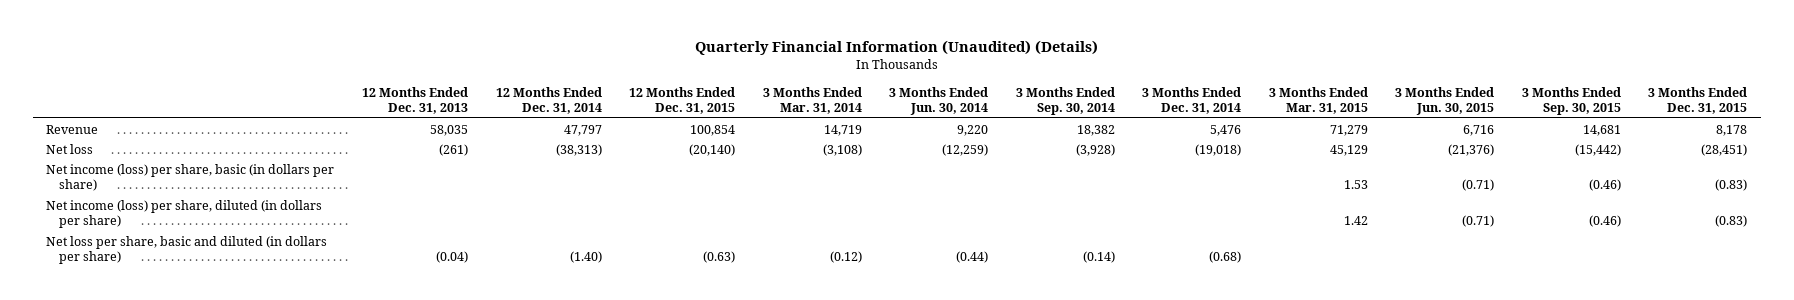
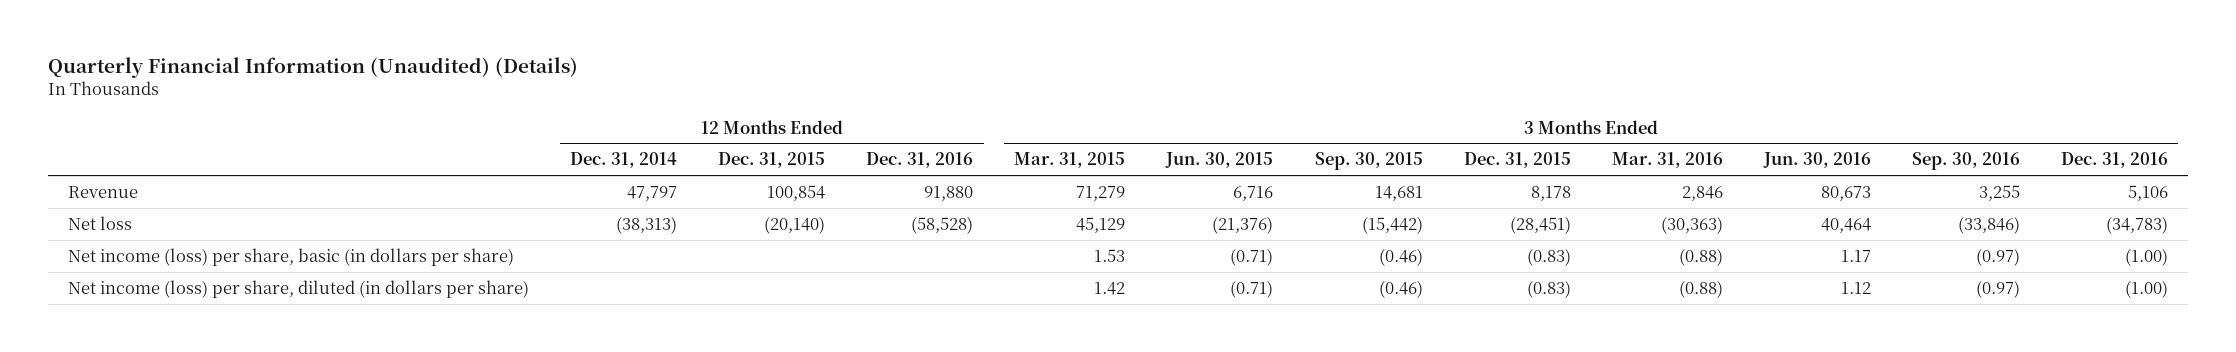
[361,86,468,114] 12 Months Ended Dec. 31, 2013 -> none
[762,86,862,114] 3 Months Ended Mar. 31, 2014 -> none
[889,86,989,115] 3 Months Ended Jun. 30, 2014 -> none
[1015,86,1115,115] 3 Months Ended Sep. 30, 2014 -> none
[1142,86,1242,114] 3 Months Ended Dec. 31, 2014 -> none
none -> [866,152,974,169] Dec. 31, 2016
none -> [1611,152,1723,169] Mar. 31, 2016
none -> [1762,152,1871,169] Jun. 30, 2016
none -> [1911,152,2020,171] Sep. 30, 2016
none -> [2060,152,2168,169] Dec. 31, 2016
[46,235,328,265] Net loss per share, basic and diluted (in dollars per share) -> none

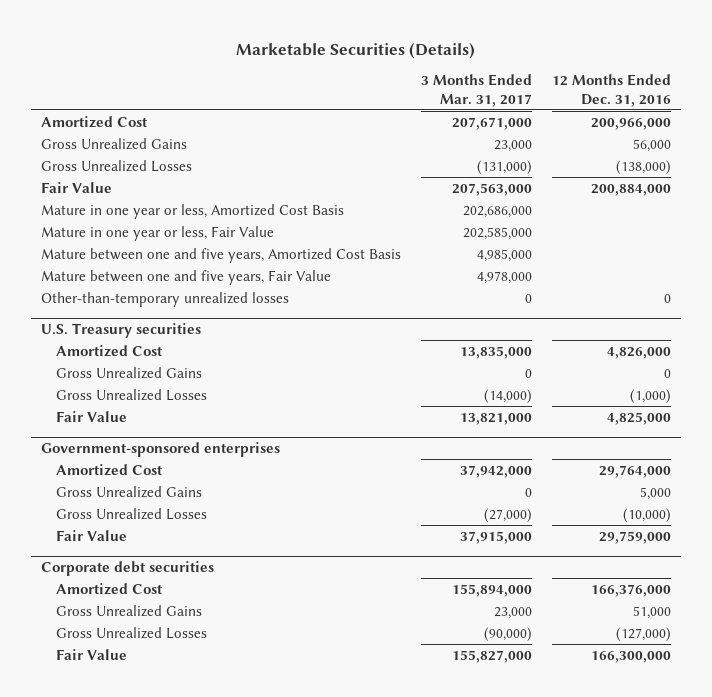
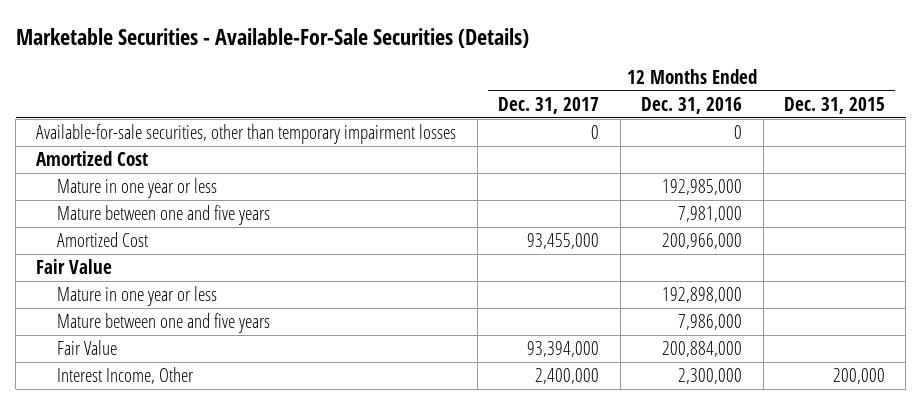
[236,41,476,59] Marketable Securities (Details) -> [15,27,529,48] Marketable Securities - Available-For-Sale Securities (Details)
[421,74,533,107] 3 Months Ended Mar. 31, 2017 -> none
none -> [498,96,600,114] Dec. 31, 2017
none -> [784,96,886,114] Dec. 31, 2015
none -> [36,124,457,145] Available-for-sale securities, other than temporary impairment losses
none -> [36,151,149,167] Amortized Cost
none -> [57,178,218,199] Mature in one year or less
none -> [57,205,271,226] Mature between one and five years
[41,137,188,150] Gross Unrealized Gains -> none
[41,159,193,172] Gross Unrealized Losses -> none
none -> [36,259,113,275] Fair Value
none -> [57,286,218,307] Mature in one year or less
none -> [57,313,271,334] Mature between one and five years
[41,203,345,219] Mature in one year or less, Amortized Cost Basis -> none
[41,225,275,241] Mature in one year or less, Fair Value -> none
[41,247,402,263] Mature between one and five years, Amortized Cost Basis -> none
[41,269,332,285] Mature between one and five years, Fair Value -> none
[41,291,290,307] Other-than-temporary unrealized losses -> none
[41,323,202,339] U.S. Treasury securities -> none
[55,344,163,357] Amortized Cost -> none
[55,366,202,379] Gross Unrealized Gains -> none
[55,388,207,401] Gross Unrealized Losses -> none
[55,410,127,422] Fair Value -> none
[41,442,281,458] Government-sponsored enterprises -> none
[55,463,163,476] Amortized Cost -> none
[55,485,202,498] Gross Unrealized Gains -> none
[55,507,207,520] Gross Unrealized Losses -> none
[55,529,127,541] Fair Value -> none
[41,561,215,577] Corporate debt securities -> none
[55,582,163,595] Amortized Cost -> none
[55,604,202,617] Gross Unrealized Gains -> none
[55,626,207,639] Gross Unrealized Losses -> none
[55,648,127,660] Fair Value -> none
none -> [57,367,195,385] Interest Income, Other

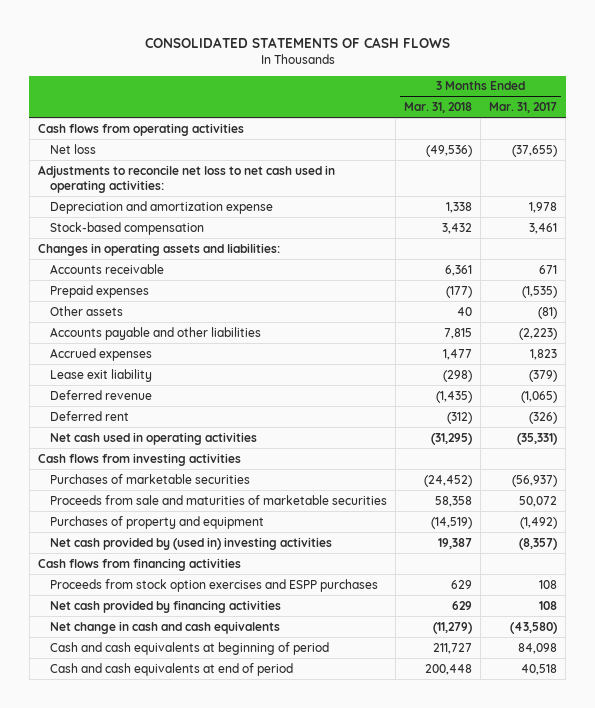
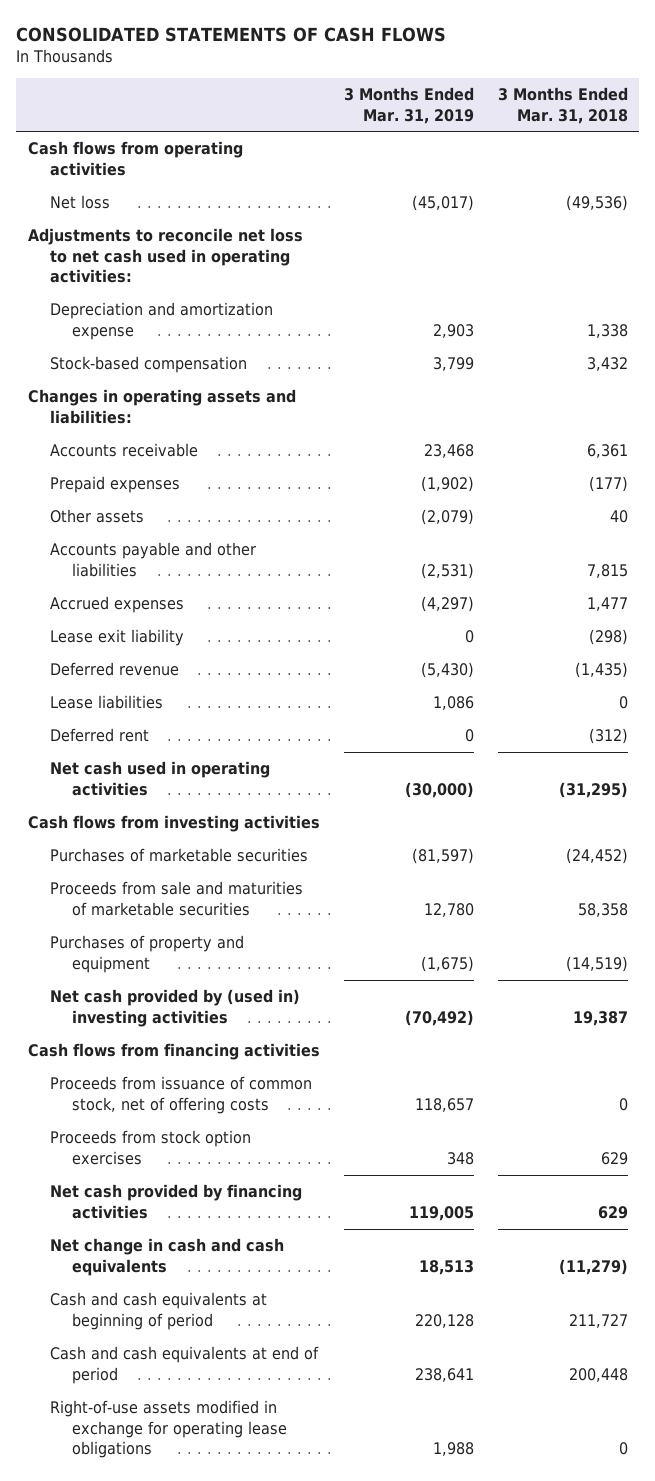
[489,102,558,114] Mar. 31, 2017 -> none
none -> [343,87,474,124] 3 Months Ended Mar. 31, 2019
none -> [50,695,164,710] Lease liabilities
none -> [50,1076,313,1114] Proceeds from issuance of common stock, net of offering costs
[49,578,378,592] Proceeds from stock option exercises and ESPP purchases -> [50,1130,252,1165] Proceeds from stock option exercises
none -> [50,1400,288,1459] Right-of-use assets modified in exchange for operating lease obligations

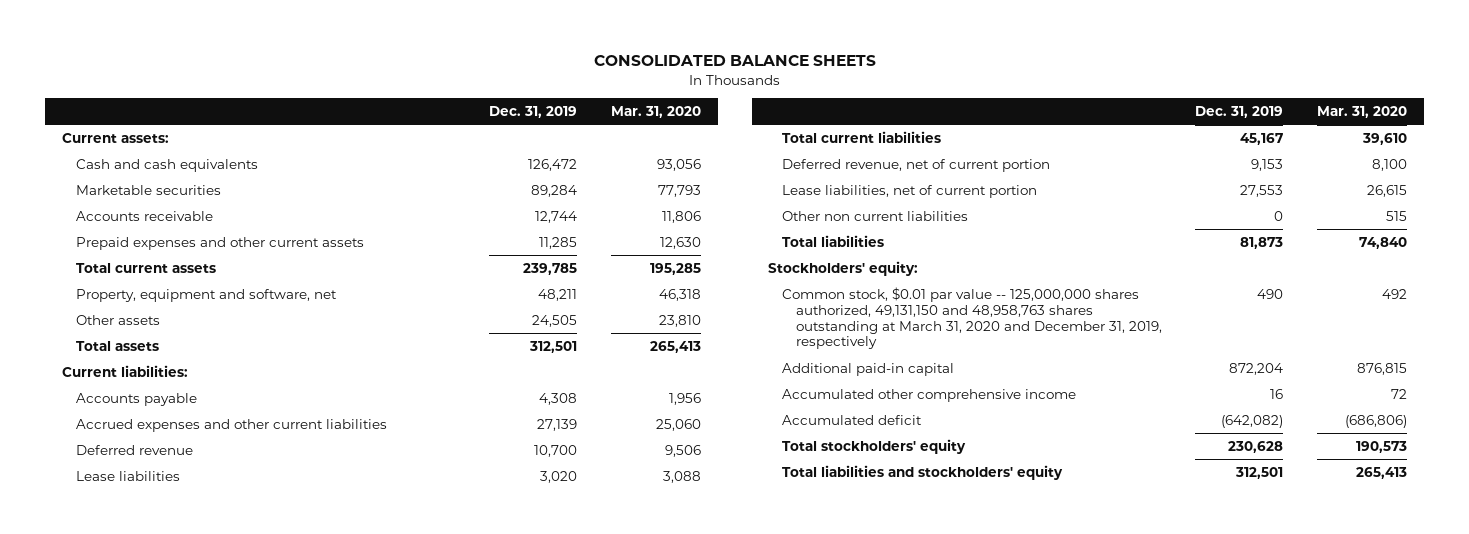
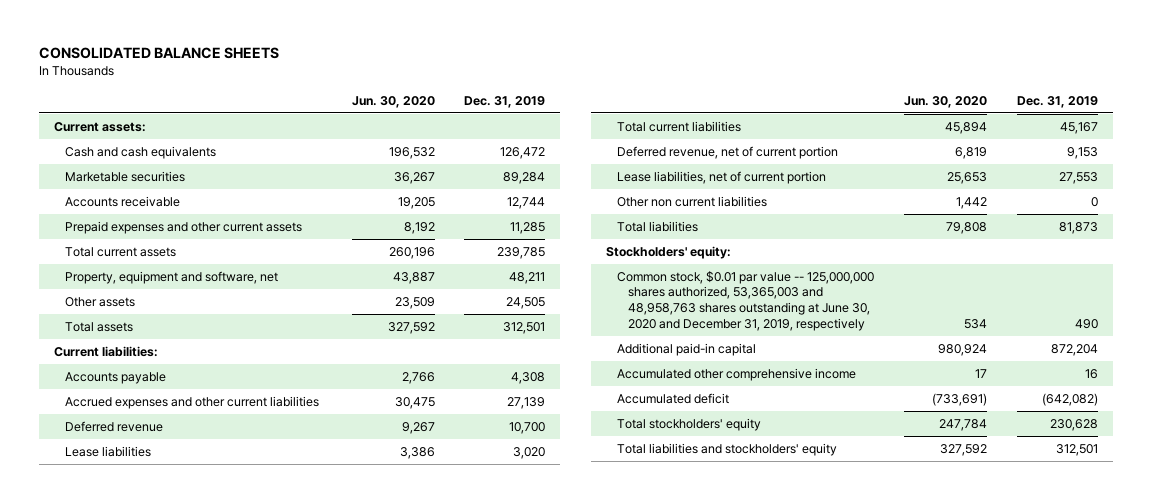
[610,106,701,119] Mar. 31, 2020 -> none
none -> [351,95,435,108] Jun. 30, 2020
[782,286,1162,350] Common stock, $0.01 par value -- 125,000,000 shares authorized, 49,131,150 and 48,958,763 shares outstanding at March 31, 2020 and December 31, 2019, respectively -> [617,270,875,331] Common stock, $0.01 par value -- 125,000,000 shares authorized, 53,365,003 and 48,958,763 shares outstanding at June 30, 2020 and December 31, 2019, respectively

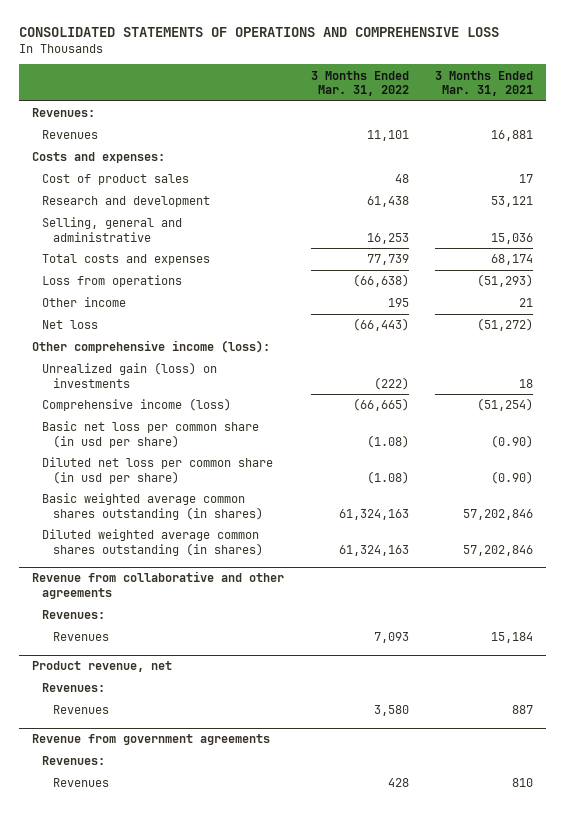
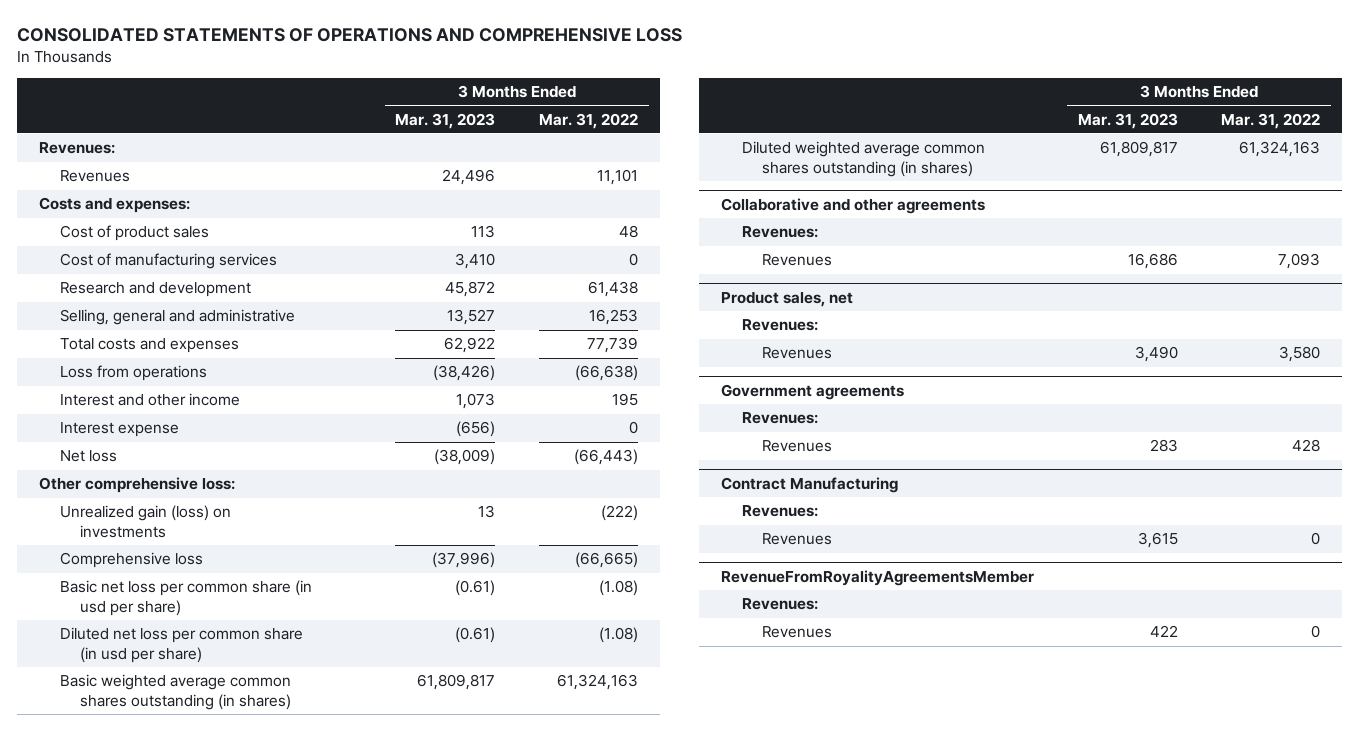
[434,70,533,96] 3 Months Ended Mar. 31, 2021 -> none
none -> [395,112,496,129] Mar. 31, 2023
none -> [59,253,277,270] Cost of manufacturing services
[42,297,127,308] Other income -> [59,393,240,407] Interest and other income
none -> [59,422,179,438] Interest expense
[32,340,271,354] Other comprehensive income (loss): -> [38,477,235,494] Other comprehensive loss:
[42,398,232,412] Comprehensive income (loss) -> [59,552,203,569] Comprehensive loss
[32,571,285,599] Revenue from collaborative and other agreements -> [720,198,985,215] Collaborative and other agreements
[32,661,173,673] Product revenue, net -> [720,292,853,308] Product sales, net
[32,734,271,746] Revenue from government agreements -> [720,384,904,401] Government agreements
none -> [720,477,898,494] Contract Manufacturing
none -> [741,505,818,518] Revenues:
none -> [762,533,833,546] Revenues
none -> [720,570,1034,587] RevenueFromRoyalityAgreementsMember
none -> [741,598,818,611] Revenues:
none -> [762,626,833,639] Revenues

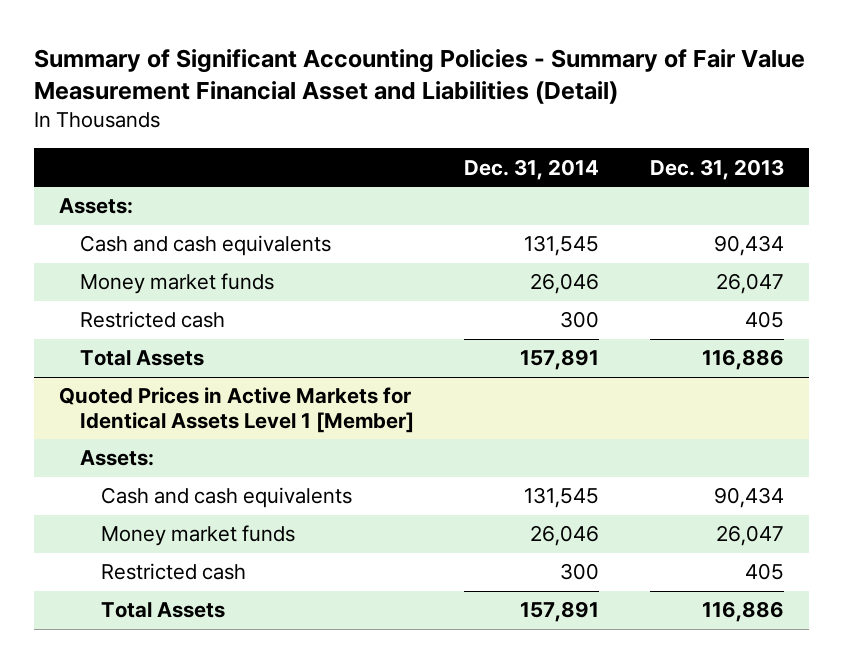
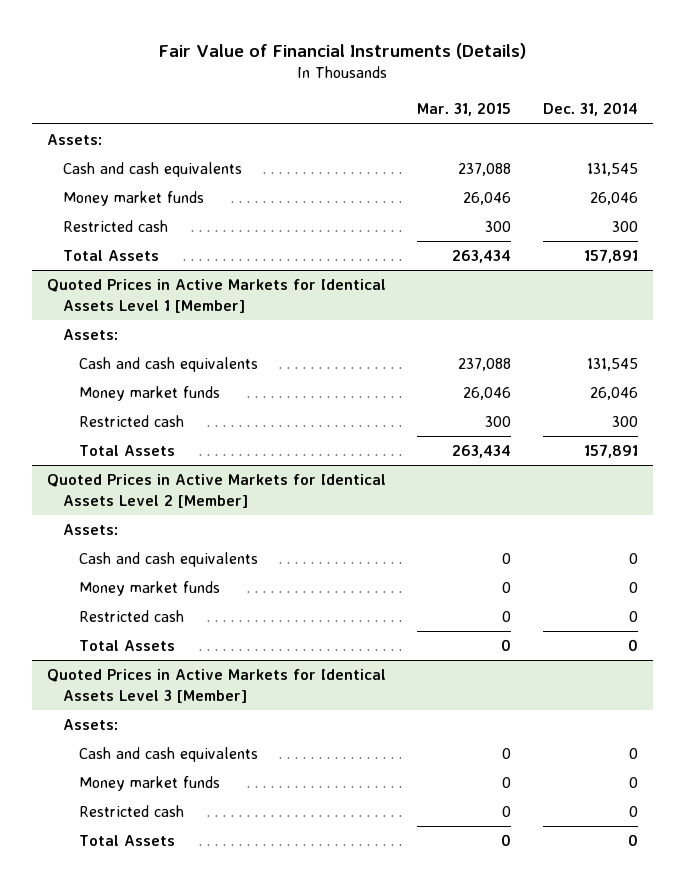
[33,48,805,105] Summary of Significant Accounting Policies - Summary of Fair Value Measurement Financial Asset and Liabilities (Detail) -> [159,42,527,59] Fair Value of Financial Instruments (Details)
[649,158,784,180] Dec. 31, 2013 -> none
none -> [417,102,512,117] Mar. 31, 2015
none -> [47,474,387,508] Quoted Prices in Active Markets for Identical Assets Level 2 [Member]
none -> [63,524,119,536] Assets:
none -> [79,552,259,568] Cash and cash equivalents
none -> [79,581,221,597] Money market funds
none -> [79,610,185,623] Restricted cash
none -> [79,640,176,652] Total Assets
none -> [47,669,387,703] Quoted Prices in Active Markets for Identical Assets Level 3 [Member]
none -> [63,719,119,731] Assets:
none -> [79,747,259,763] Cash and cash equivalents
none -> [79,776,221,792] Money market funds
none -> [79,805,185,818] Restricted cash
none -> [79,835,176,847] Total Assets

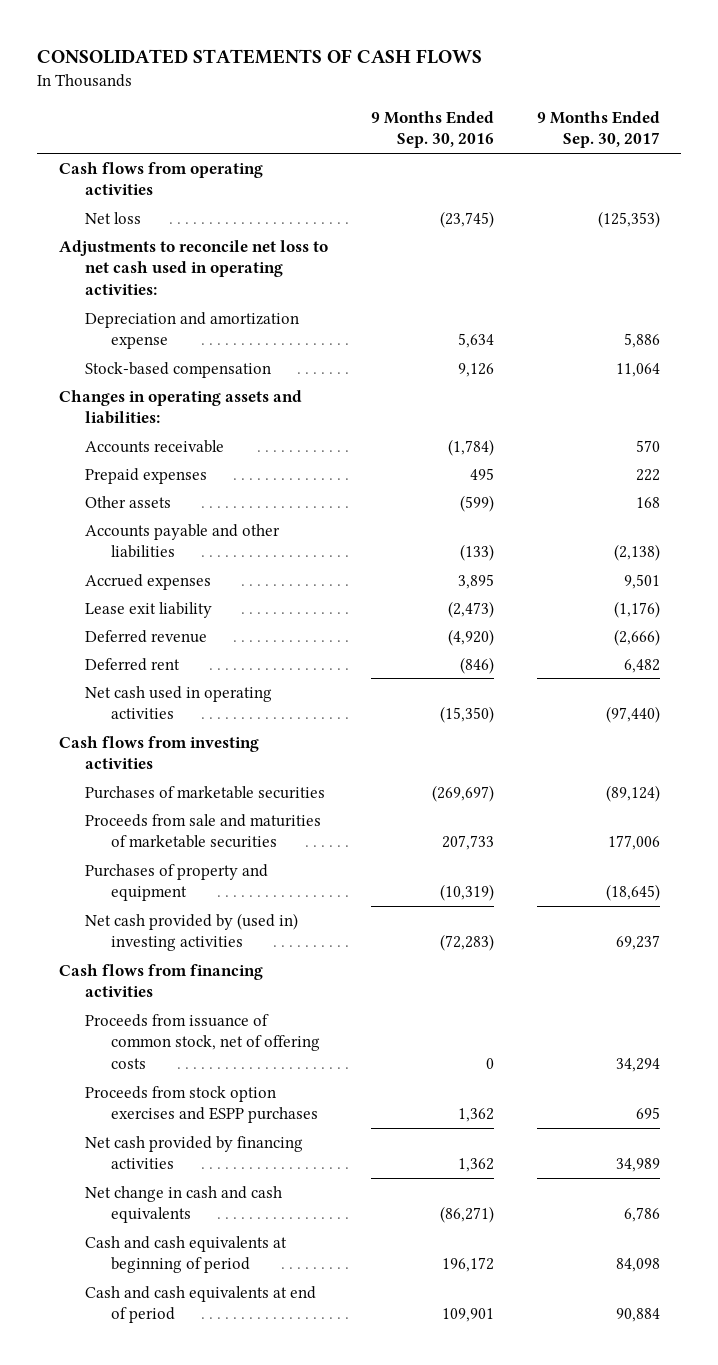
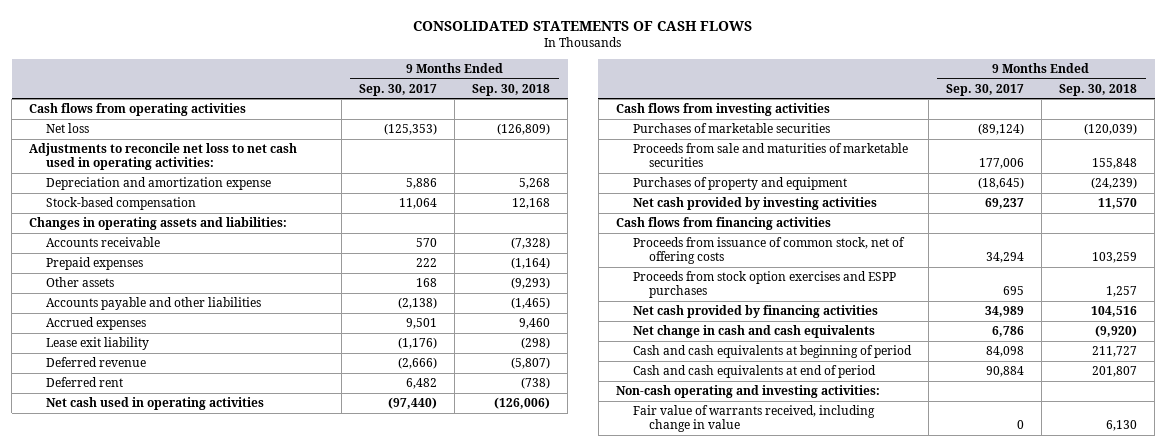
[370,110,494,149] 9 Months Ended Sep. 30, 2016 -> none
none -> [472,83,551,96] Sep. 30, 2018
[84,912,298,952] Net cash provided by (used in) investing activities -> [632,197,877,211] Net cash provided by investing activities
none -> [615,385,880,399] Non-cash operating and investing activities:
none -> [632,405,875,433] Fair value of warrants received, including change in value

